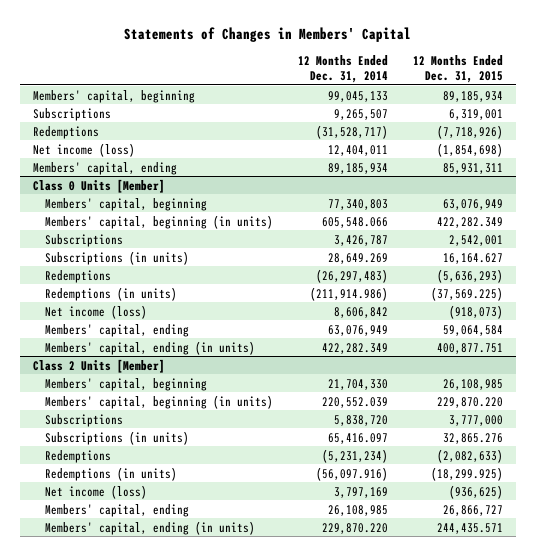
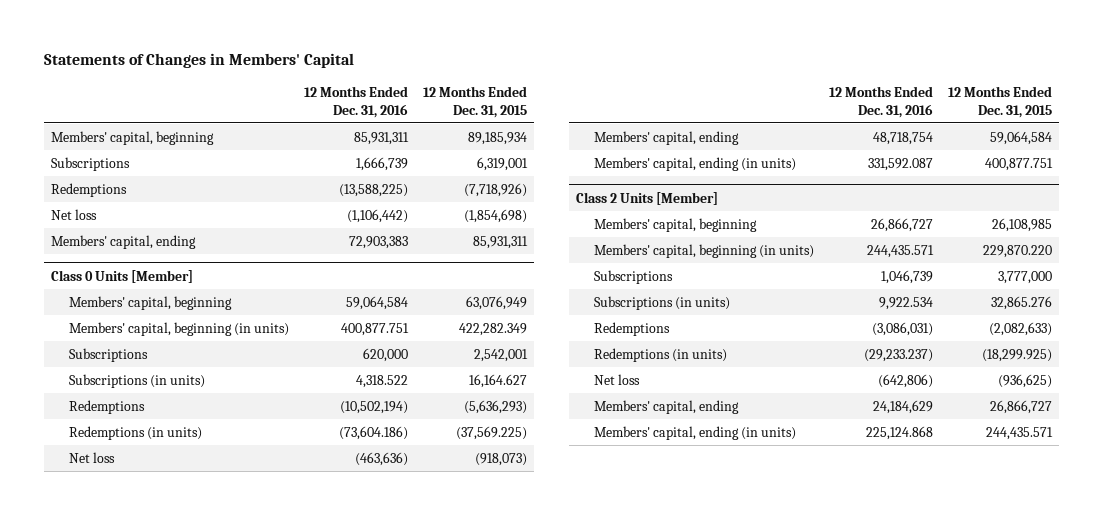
[297,55,388,83] 12 Months Ended Dec. 31, 2014 -> none
none -> [303,85,408,118] 12 Months Ended Dec. 31, 2016
[32,142,135,157] Net income (loss) -> [50,208,97,220] Net loss
[44,304,147,319] Net income (loss) -> [68,451,115,463] Net loss
[44,484,147,499] Net income (loss) -> [594,373,641,385] Net loss

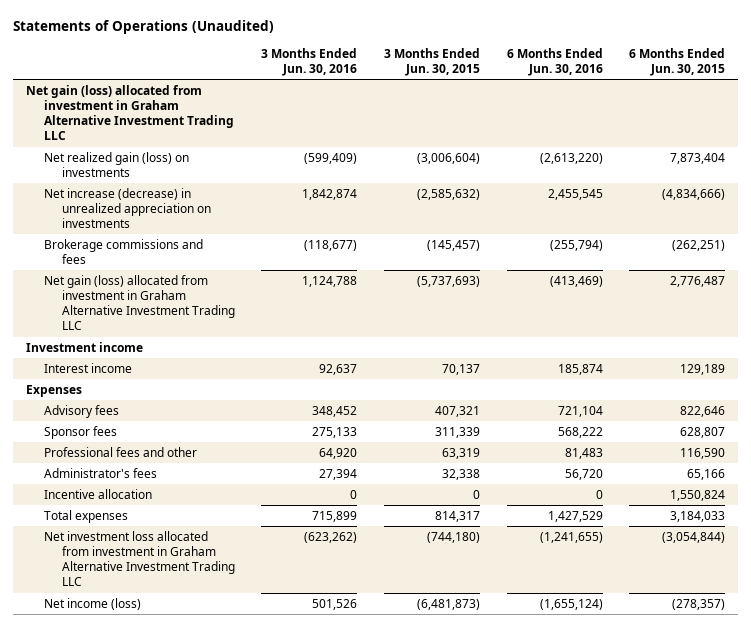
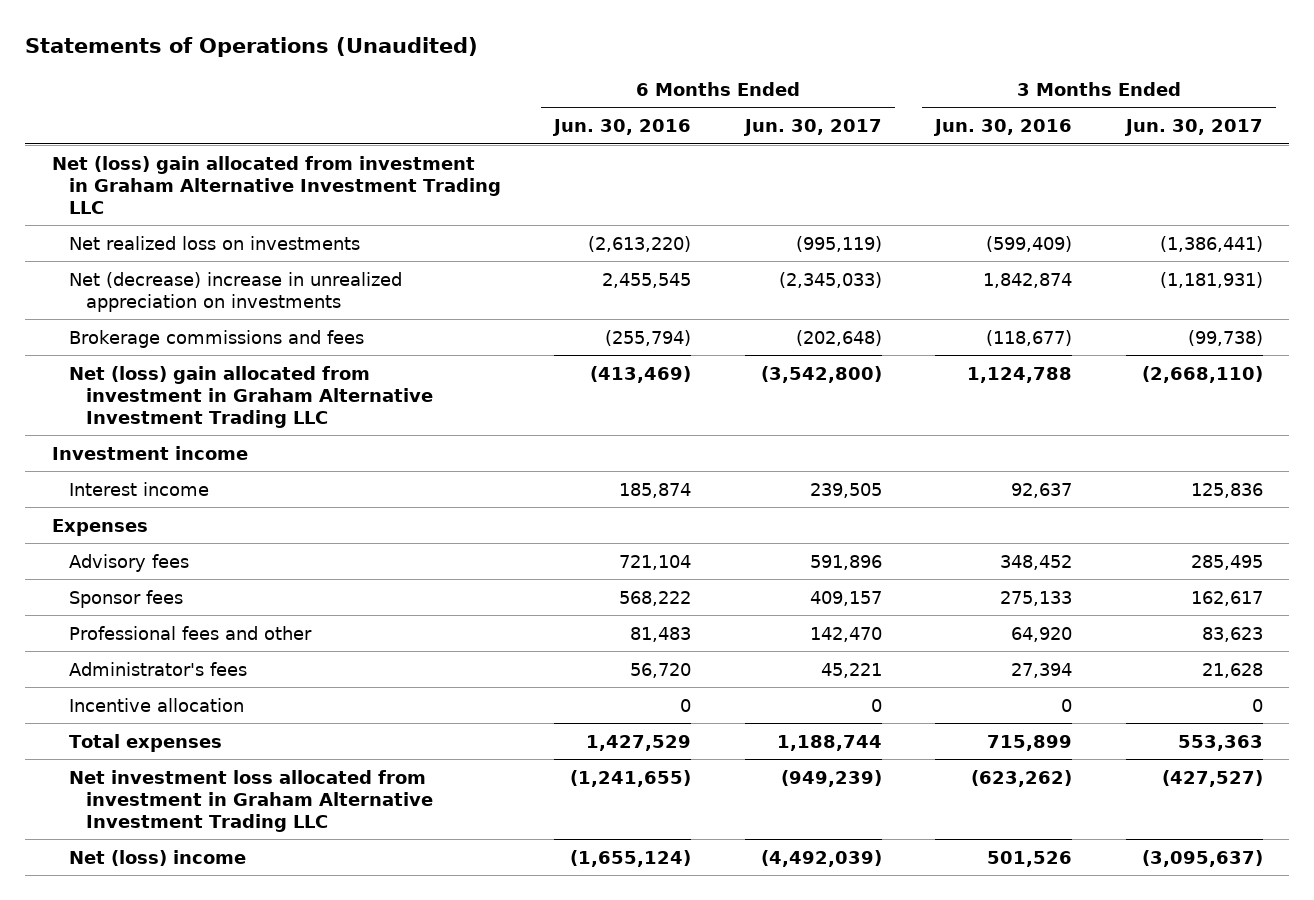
[384,47,481,76] 3 Months Ended Jun. 30, 2015 -> none
[629,47,726,76] 6 Months Ended Jun. 30, 2015 -> none
none -> [742,119,882,137] Jun. 30, 2017
none -> [1123,119,1263,137] Jun. 30, 2017
[25,84,234,141] Net gain (loss) allocated from investment in Graham Alternative Investment Trading LLC -> [51,155,501,214] Net (loss) gain allocated from investment in Graham Alternative Investment Trading LLC
[43,151,189,177] Net realized gain (loss) on investments -> [68,235,360,250] Net realized loss on investments
[43,187,211,229] Net increase (decrease) in unrealized appreciation on investments -> [68,271,402,312] Net (decrease) increase in unrealized appreciation on investments
[43,274,235,331] Net gain (loss) allocated from investment in Graham Alternative Investment Trading LLC -> [68,365,433,428] Net (loss) gain allocated from investment in Graham Alternative Investment Trading LLC
[43,597,141,610] Net income (loss) -> [68,849,246,866] Net (loss) income

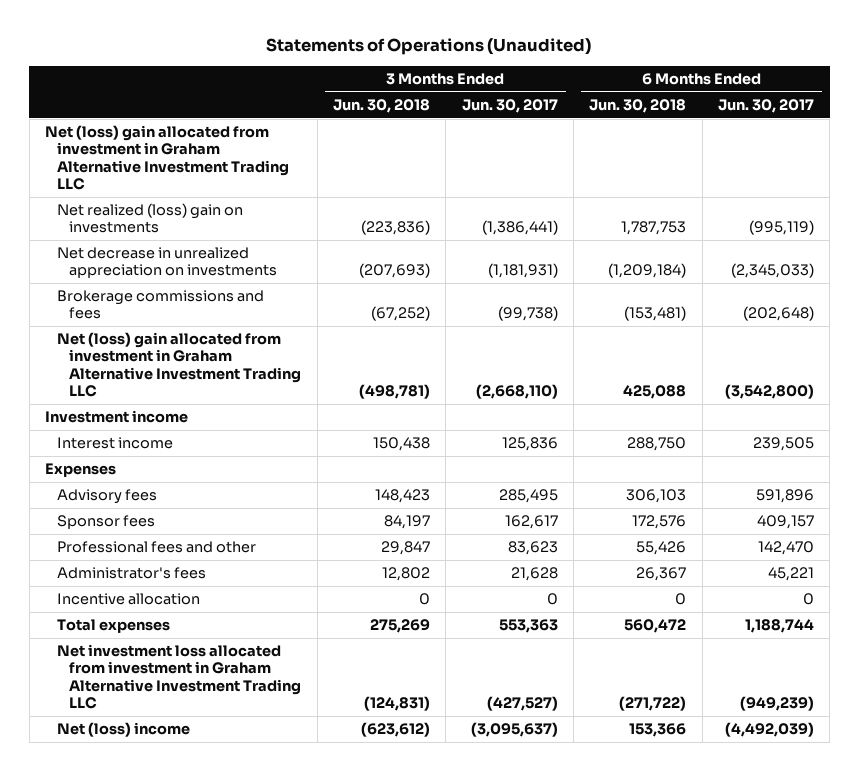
[552,119,692,137] Jun. 30, 2016 -> none
[933,119,1073,137] Jun. 30, 2016 -> none
none -> [333,99,431,114] Jun. 30, 2018
none -> [589,99,687,114] Jun. 30, 2018
[68,235,360,250] Net realized loss on investments -> [57,203,244,234] Net realized (loss) gain on investments
[68,271,402,312] Net (decrease) increase in unrealized appreciation on investments -> [57,247,278,279] Net decrease in unrealized appreciation on investments

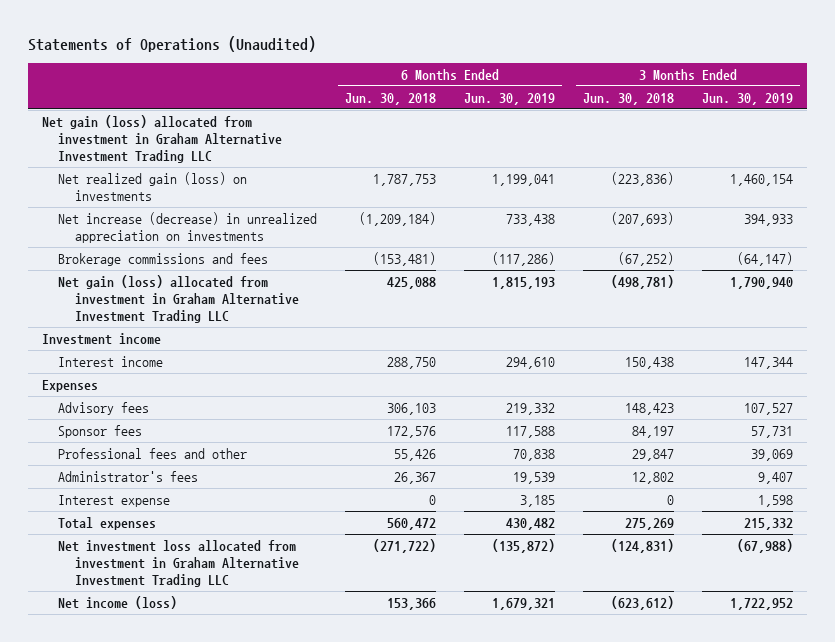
[461,99,558,114] Jun. 30, 2017 -> none
[717,99,814,114] Jun. 30, 2017 -> none
none -> [464,92,556,105] Jun. 30, 2019
none -> [702,92,794,105] Jun. 30, 2019
[45,125,290,190] Net (loss) gain allocated from investment in Graham Alternative Investment Trading LLC -> [41,114,283,164] Net gain (loss) allocated from investment in Graham Alternative Investment Trading LLC
[57,203,244,234] Net realized (loss) gain on investments -> [58,171,248,202] Net realized gain (loss) on investments
[57,247,278,279] Net decrease in unrealized appreciation on investments -> [58,211,318,244] Net increase (decrease) in unrealized appreciation on investments
[57,332,302,397] Net (loss) gain allocated from investment in Graham Alternative Investment Trading LLC -> [58,274,299,324] Net gain (loss) allocated from investment in Graham Alternative Investment Trading LLC
[57,593,201,606] Incentive allocation -> none
none -> [58,494,171,507] Interest expense
[57,722,191,738] Net (loss) income -> [58,595,178,609] Net income (loss)

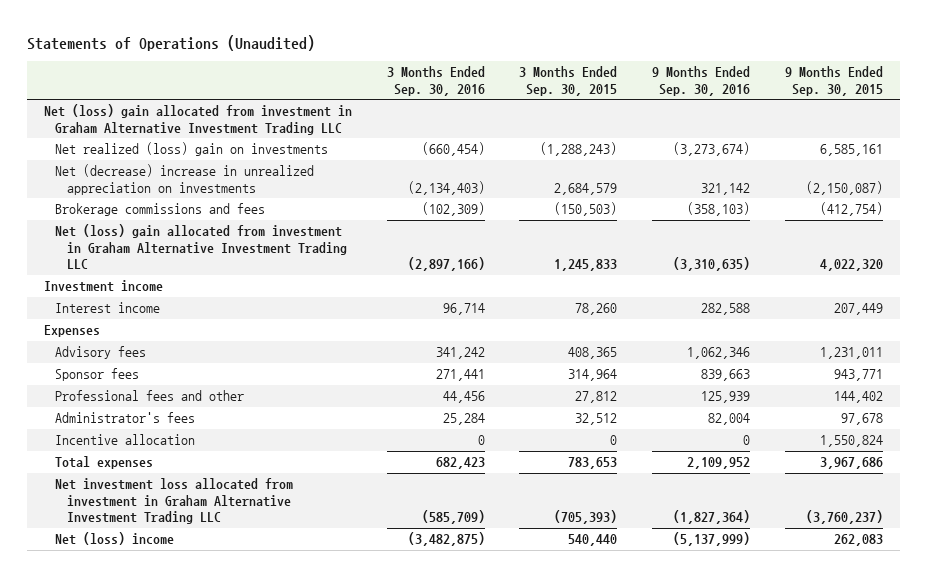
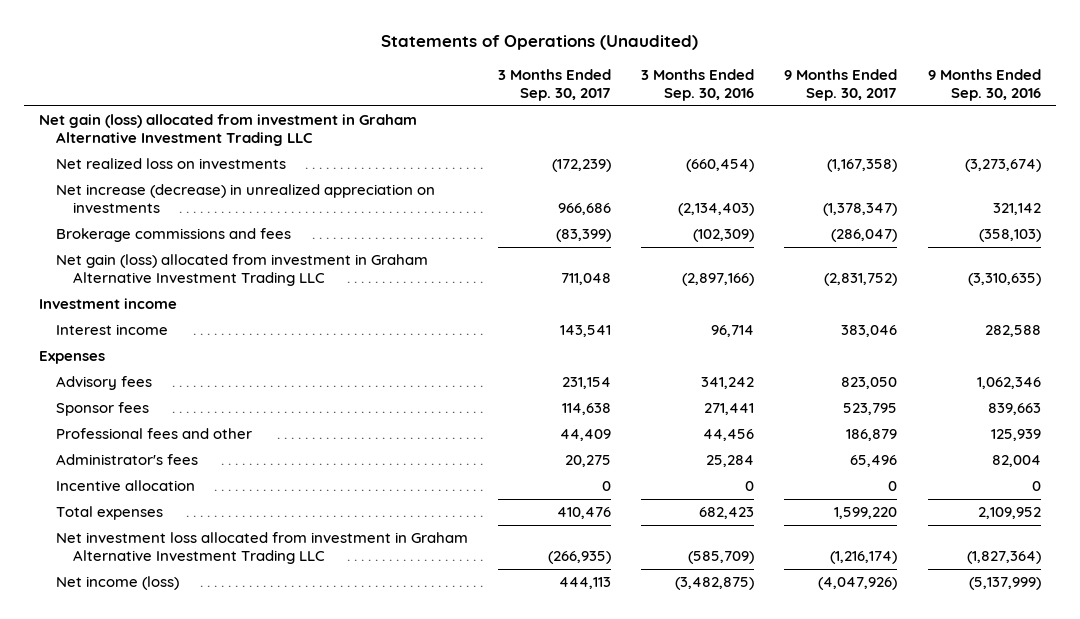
[519,66,618,96] 3 Months Ended Sep. 30, 2015 -> none
[784,66,883,96] 9 Months Ended Sep. 30, 2015 -> none
none -> [497,69,611,102] 3 Months Ended Sep. 30, 2017
none -> [784,69,898,102] 9 Months Ended Sep. 30, 2017
[44,104,353,135] Net (loss) gain allocated from investment in Graham Alternative Investment Trading LLC -> [38,114,417,147] Net gain (loss) allocated from investment in Graham Alternative Investment Trading LLC
[55,142,329,157] Net realized (loss) gain on investments -> [55,158,286,170] Net realized loss on investments
[55,164,315,195] Net (decrease) increase in unrealized appreciation on investments -> [55,184,435,214] Net increase (decrease) in unrealized appreciation on investments
[55,224,347,270] Net (loss) gain allocated from investment in Graham Alternative Investment Trading LLC -> [55,254,428,287] Net gain (loss) allocated from investment in Graham Alternative Investment Trading LLC
[55,532,175,546] Net (loss) income -> [55,576,179,591] Net income (loss)

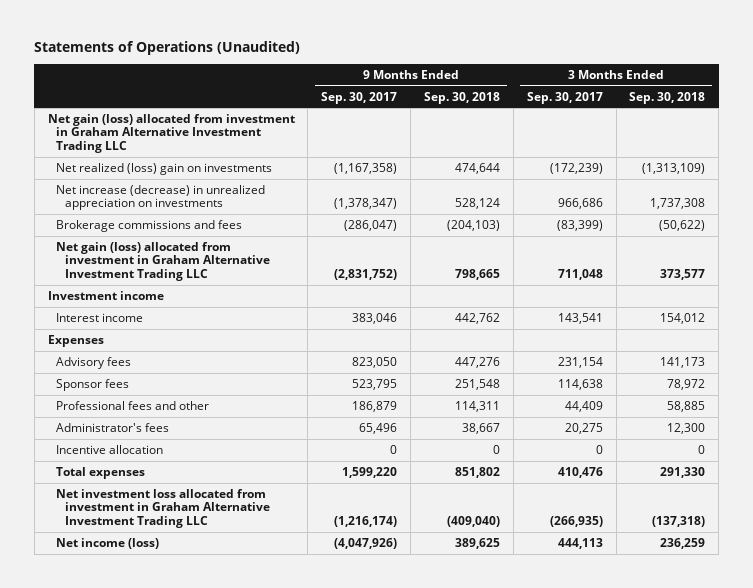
[641,69,755,102] 3 Months Ended Sep. 30, 2016 -> none
[927,69,1041,102] 9 Months Ended Sep. 30, 2016 -> none
none -> [423,91,500,104] Sep. 30, 2018
none -> [629,91,706,104] Sep. 30, 2018
[55,158,286,170] Net realized loss on investments -> [56,163,273,176] Net realized (loss) gain on investments

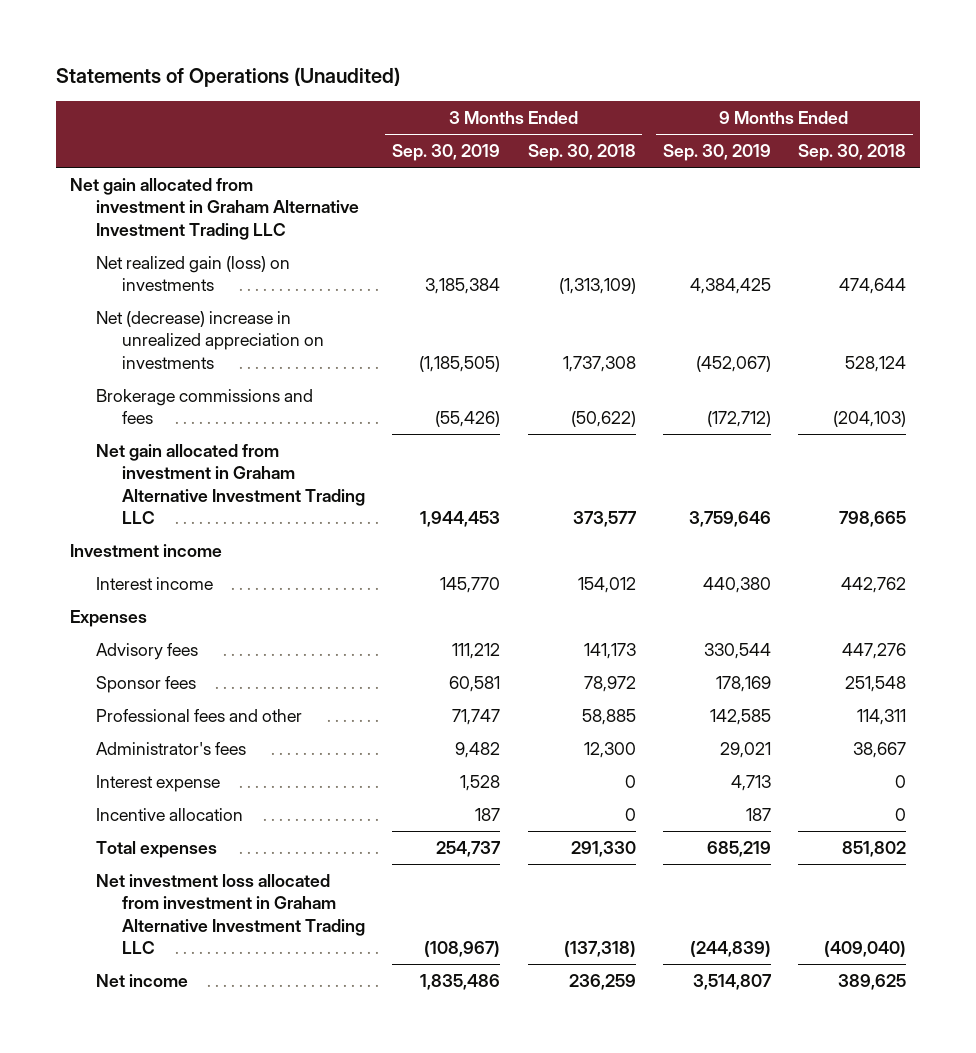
[321,91,398,104] Sep. 30, 2017 -> none
[526,91,603,104] Sep. 30, 2017 -> none
none -> [392,144,501,162] Sep. 30, 2019
none -> [662,144,771,162] Sep. 30, 2019
[47,114,295,153] Net gain (loss) allocated from investment in Graham Alternative Investment Trading LLC -> [69,177,359,240] Net gain allocated from investment in Graham Alternative Investment Trading LLC
[56,163,273,176] Net realized (loss) gain on investments -> [95,255,290,292] Net realized gain (loss) on investments
[56,185,266,211] Net increase (decrease) in unrealized appreciation on investments -> [95,310,324,369] Net (decrease) increase in unrealized appreciation on investments
[56,242,271,281] Net gain (loss) allocated from investment in Graham Alternative Investment Trading LLC -> [95,443,365,524] Net gain allocated from investment in Graham Alternative Investment Trading LLC
none -> [95,774,220,792] Interest expense
[56,538,160,550] Net income (loss) -> [95,973,188,987] Net income

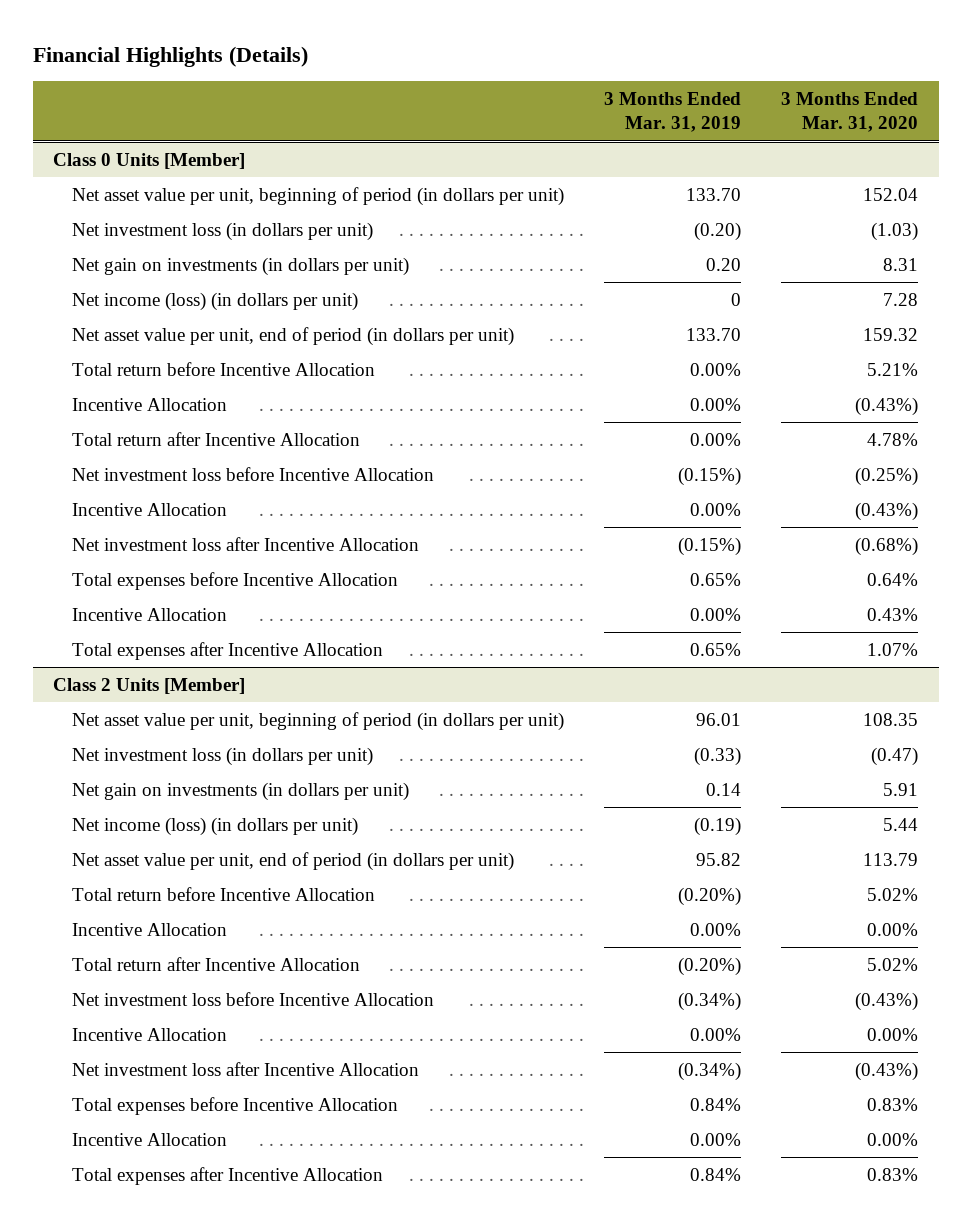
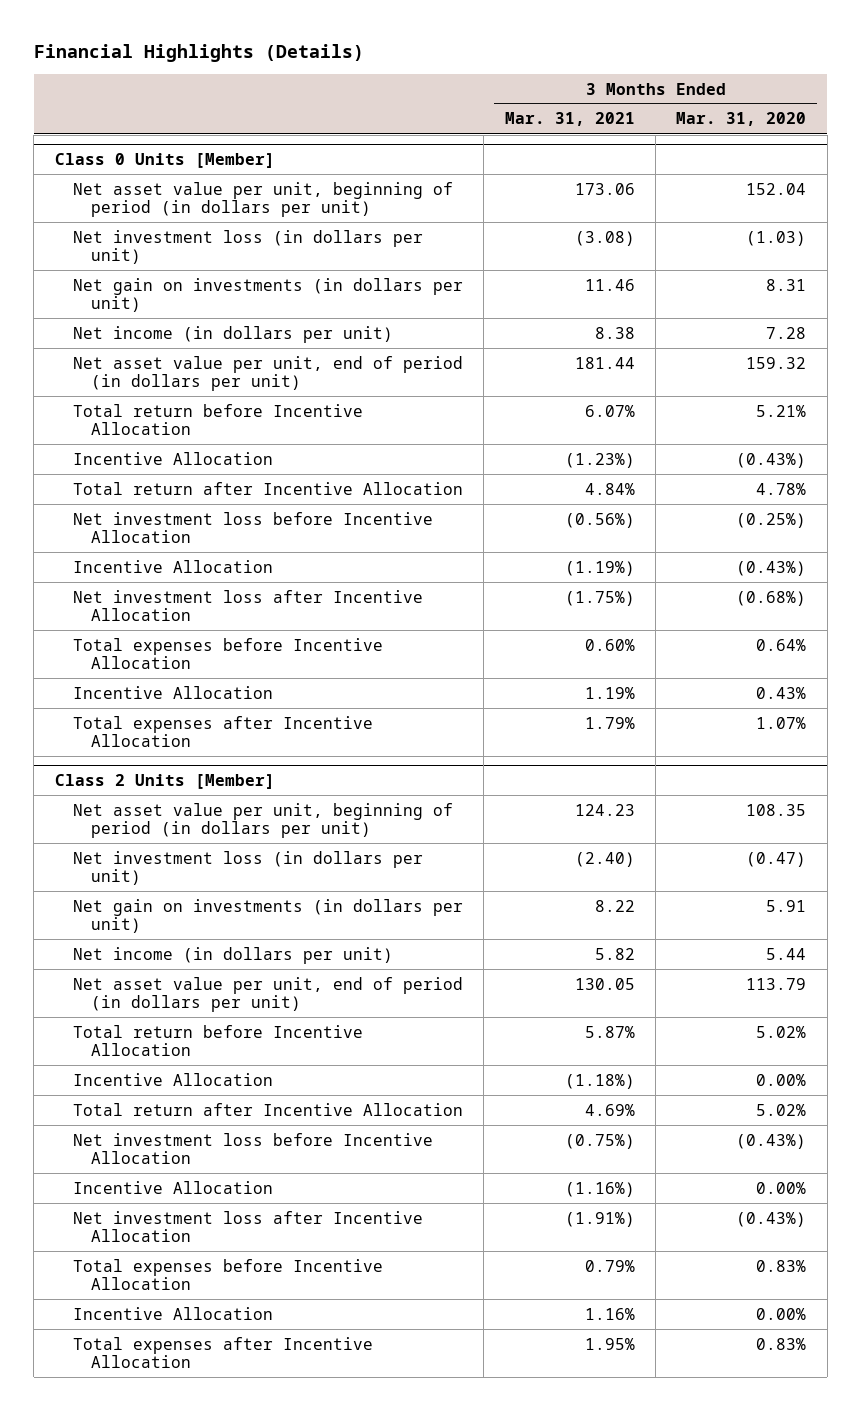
[604,92,742,133] 3 Months Ended Mar. 31, 2019 -> none
none -> [504,112,635,127] Mar. 31, 2021
[72,291,359,311] Net income (loss) (in dollars per unit) -> [72,325,393,343] Net income (in dollars per unit)
[72,816,359,836] Net income (loss) (in dollars per unit) -> [72,946,393,964] Net income (in dollars per unit)

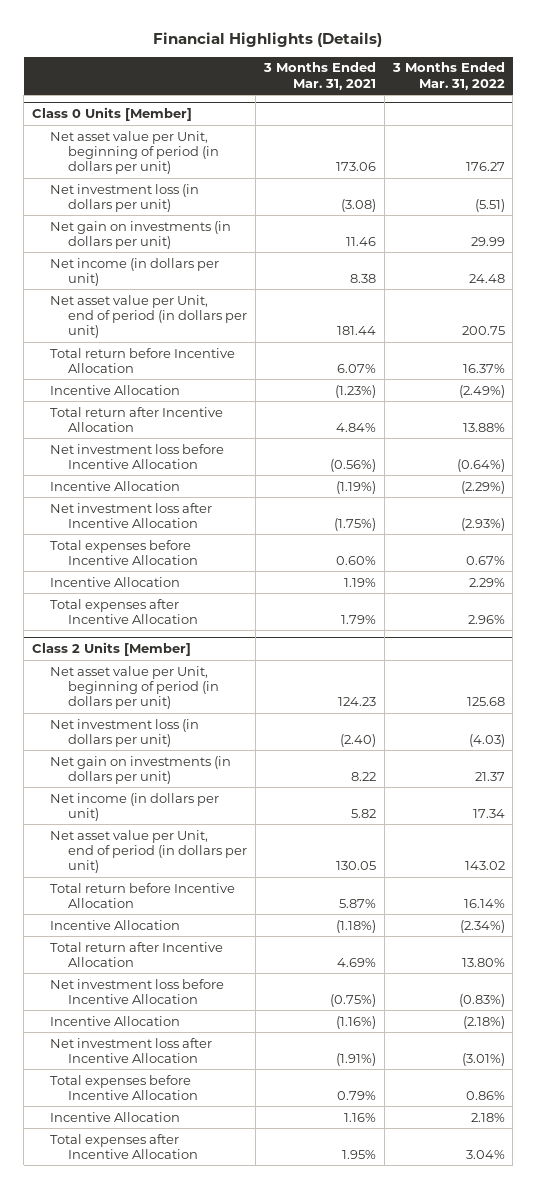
[676,112,807,127] Mar. 31, 2020 -> none
none -> [391,62,505,90] 3 Months Ended Mar. 31, 2022
[72,181,453,217] Net asset value per unit, beginning of period (in dollars per unit) -> [49,130,219,175] Net asset value per Unit, beginning of period (in dollars per unit)
[72,355,463,391] Net asset value per unit, end of period (in dollars per unit) -> [49,294,247,339] Net asset value per Unit, end of period (in dollars per unit)
[72,802,453,838] Net asset value per unit, beginning of period (in dollars per unit) -> [49,665,219,710] Net asset value per Unit, beginning of period (in dollars per unit)
[72,976,463,1012] Net asset value per unit, end of period (in dollars per unit) -> [49,829,247,874] Net asset value per Unit, end of period (in dollars per unit)

